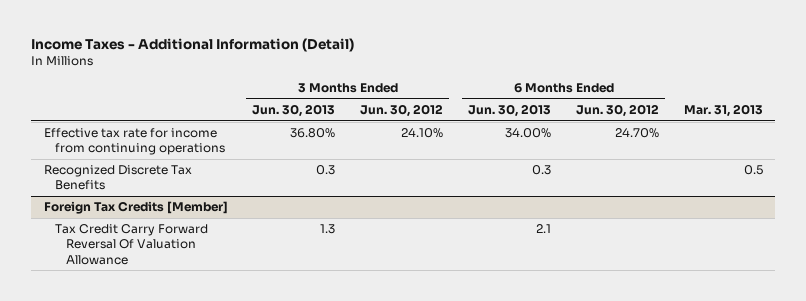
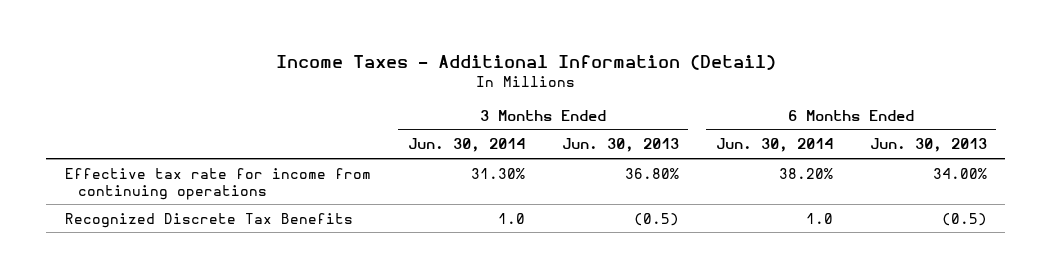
[360,103,444,117] Jun. 30, 2012 -> none
[576,103,660,117] Jun. 30, 2012 -> none
[683,103,763,117] Mar. 31, 2013 -> none
none -> [407,138,525,153] Jun. 30, 2014
none -> [715,138,833,153] Jun. 30, 2014
[43,201,228,215] Foreign Tax Credits [Member] -> none
[54,224,208,265] Tax Credit Carry Forward Reversal Of Valuation Allowance -> none
[316,165,336,176] 0.3 -> [633,212,679,226] (0.5)
[532,165,552,176] 0.3 -> [941,212,987,226] (0.5)

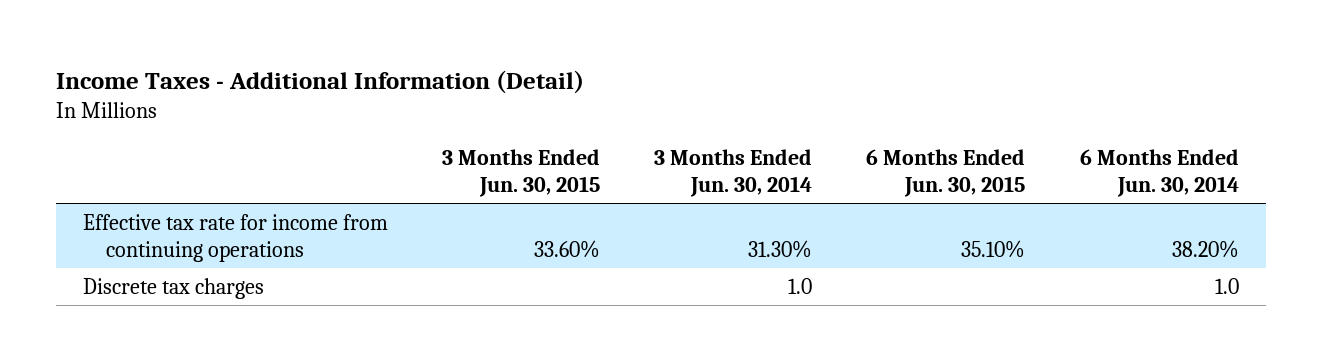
[561,138,679,153] Jun. 30, 2013 -> none
[869,138,987,153] Jun. 30, 2013 -> none
none -> [442,149,601,198] 3 Months Ended Jun. 30, 2015
none -> [866,149,1026,198] 6 Months Ended Jun. 30, 2015
[64,212,353,228] Recognized Discrete Tax Benefits -> [83,277,265,299] Discrete tax charges

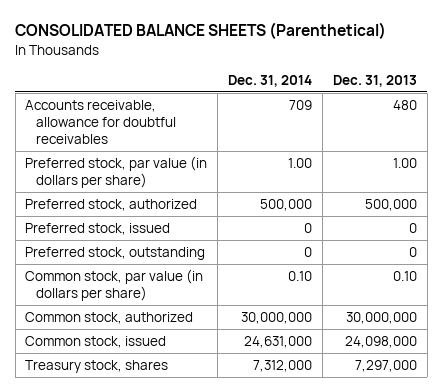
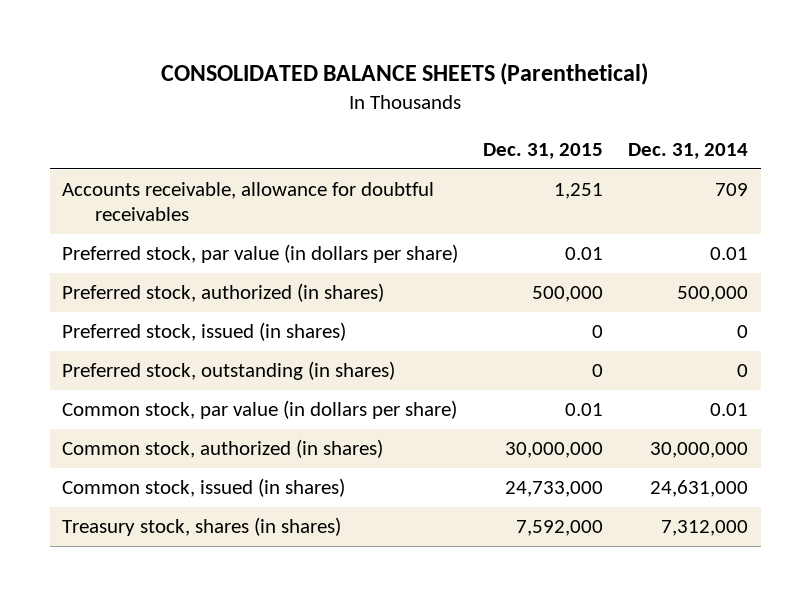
[332,74,417,87] Dec. 31, 2013 -> none
none -> [483,142,604,159] Dec. 31, 2015
[288,157,313,168] 1.00 -> [710,247,749,261] 0.01
[25,198,198,211] Preferred stock, authorized -> [62,283,385,303] Preferred stock, authorized (in shares)
[25,222,171,235] Preferred stock, issued -> [62,322,347,342] Preferred stock, issued (in shares)
[25,246,206,260] Preferred stock, outstanding -> [62,361,396,381] Preferred stock, outstanding (in shares)
[288,270,313,281] 0.10 -> [710,403,749,417] 0.01
[25,311,194,324] Common stock, authorized -> [62,439,384,459] Common stock, authorized (in shares)
[25,335,167,348] Common stock, issued -> [62,478,346,498] Common stock, issued (in shares)
[25,359,169,373] Treasury stock, shares -> [62,517,342,537] Treasury stock, shares (in shares)

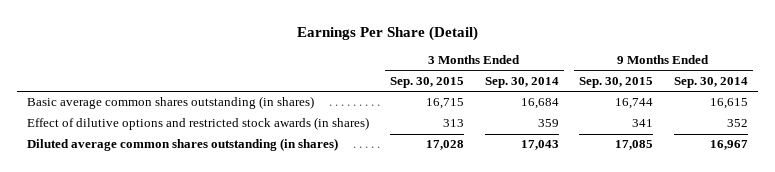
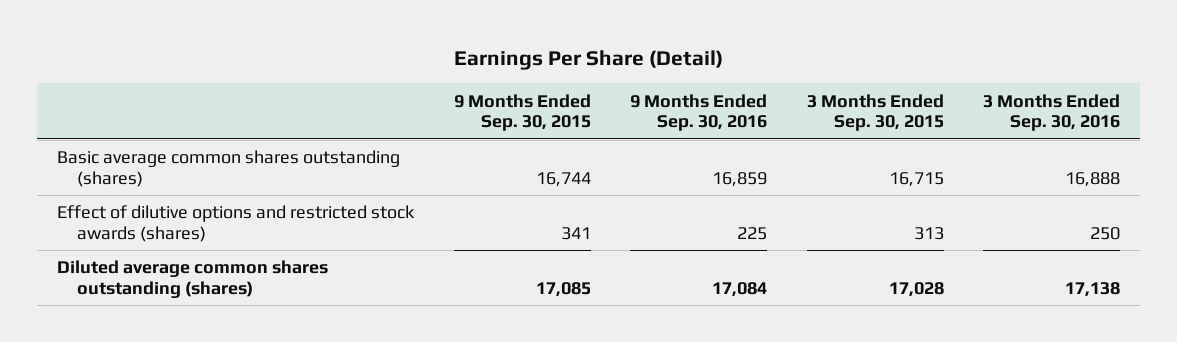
[484,76,559,88] Sep. 30, 2014 -> none
[673,76,748,88] Sep. 30, 2014 -> none
none -> [630,93,768,132] 9 Months Ended Sep. 30, 2016
none -> [983,93,1121,132] 3 Months Ended Sep. 30, 2016
[27,96,315,110] Basic average common shares outstanding (in shares) -> [57,150,401,188] Basic average common shares outstanding (shares)
[27,117,370,131] Effect of dilutive options and restricted stock awards (in shares) -> [57,205,416,243] Effect of dilutive options and restricted stock awards (shares)
[27,138,339,152] Diluted average common shares outstanding (in shares) -> [57,260,329,299] Diluted average common shares outstanding (shares)

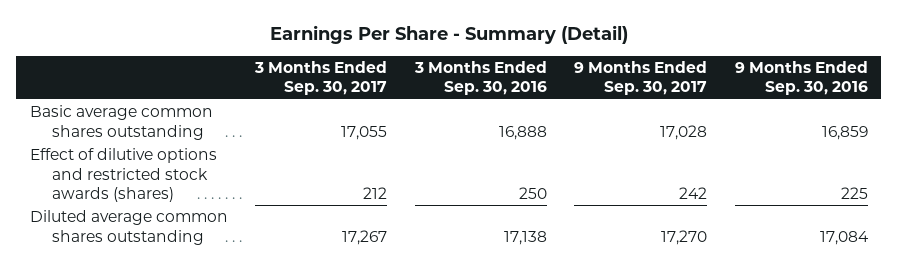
[453,50,723,71] Earnings Per Share (Detail) -> [269,25,628,45] Earnings Per Share - Summary (Detail)
[453,93,591,132] 9 Months Ended Sep. 30, 2015 -> none
[806,93,944,132] 3 Months Ended Sep. 30, 2015 -> none
none -> [254,60,388,96] 3 Months Ended Sep. 30, 2017
none -> [574,60,708,96] 9 Months Ended Sep. 30, 2017
[57,150,401,188] Basic average common shares outstanding (shares) -> [29,105,213,140] Basic average common shares outstanding
[57,260,329,299] Diluted average common shares outstanding (shares) -> [29,210,228,245] Diluted average common shares outstanding

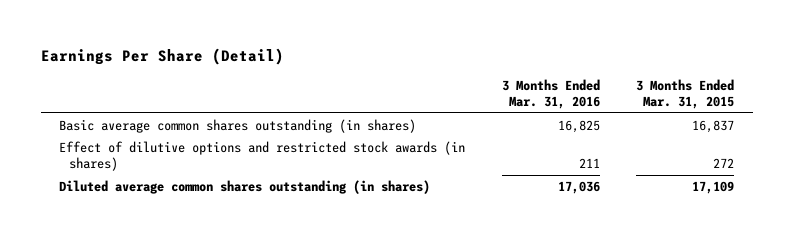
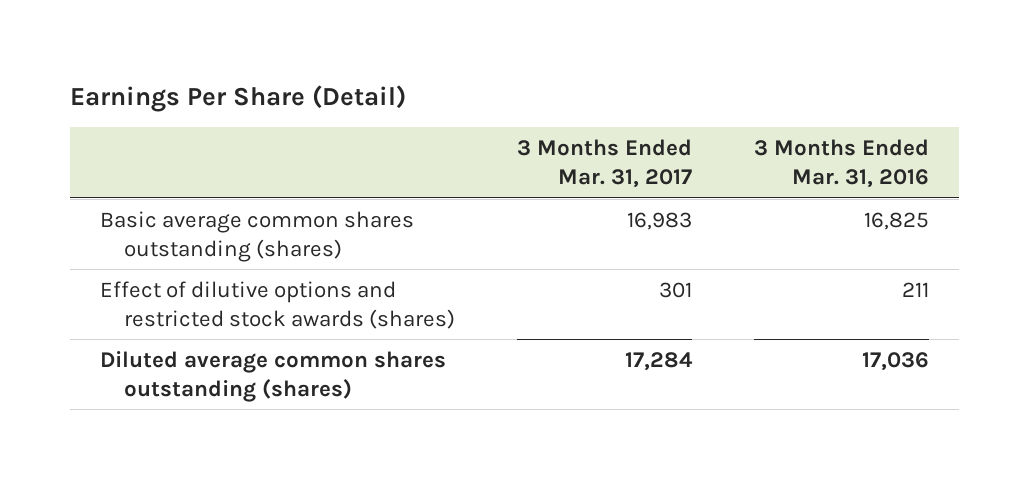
[636,78,735,110] 3 Months Ended Mar. 31, 2015 -> none
none -> [516,138,692,189] 3 Months Ended Mar. 31, 2017
[58,118,416,133] Basic average common shares outstanding (in shares) -> [100,210,415,263] Basic average common shares outstanding (shares)
[58,140,465,172] Effect of dilutive options and restricted stock awards (in shares) -> [100,280,456,330] Effect of dilutive options and restricted stock awards (shares)
[58,179,430,194] Diluted average common shares outstanding (in shares) -> [100,350,447,403] Diluted average common shares outstanding (shares)

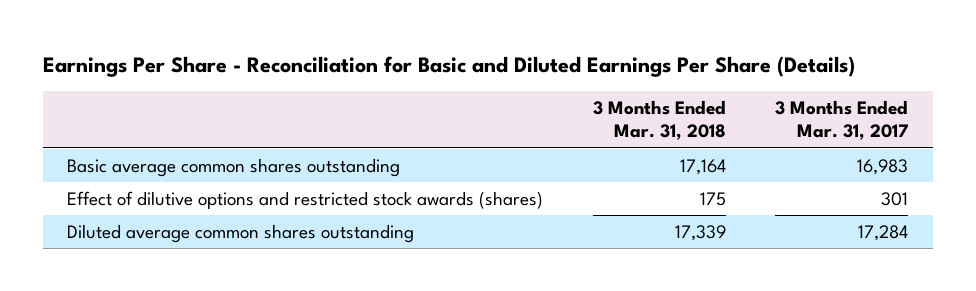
[69,84,406,112] Earnings Per Share (Detail) -> [42,56,855,78] Earnings Per Share - Reconciliation for Basic and Diluted Earnings Per Share (Details)
[753,138,929,189] 3 Months Ended Mar. 31, 2016 -> none
none -> [592,99,726,141] 3 Months Ended Mar. 31, 2018
[100,210,415,263] Basic average common shares outstanding (shares) -> [67,157,401,177] Basic average common shares outstanding
[100,350,447,403] Diluted average common shares outstanding (shares) -> [67,223,415,243] Diluted average common shares outstanding

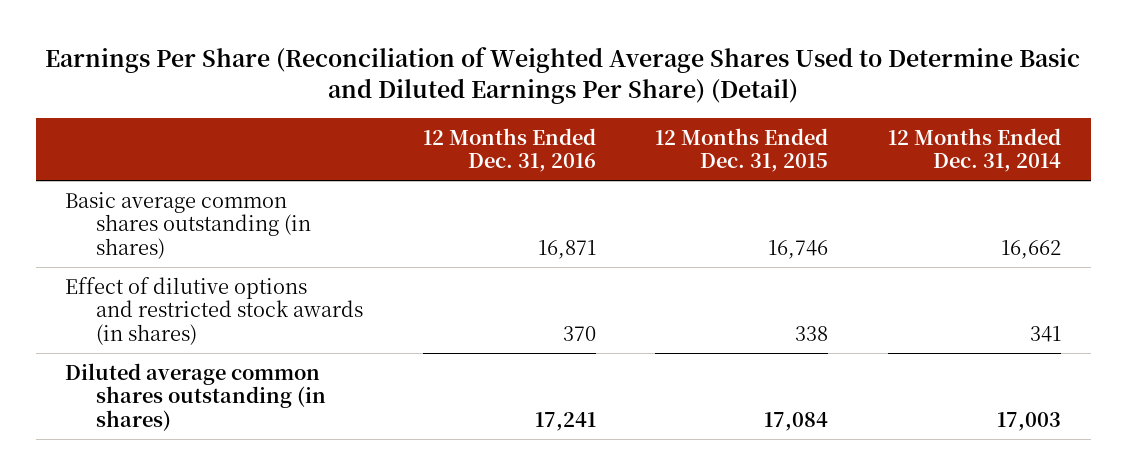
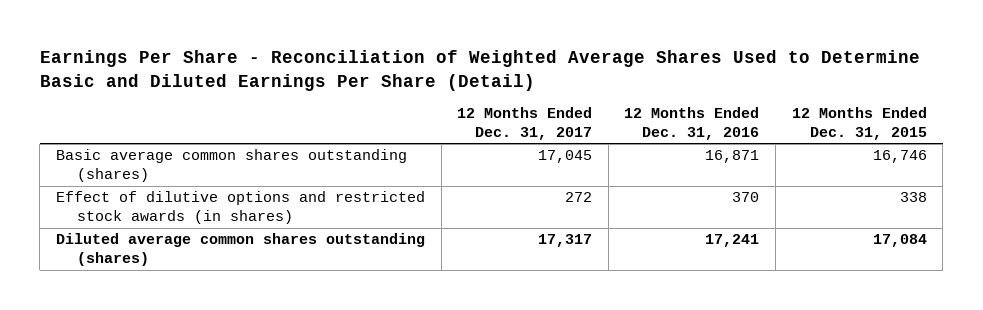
[45,46,1081,105] Earnings Per Share (Reconciliation of Weighted Average Shares Used to Determine Basic and Diluted Earnings Per Share) (Detail) -> [39,50,920,91] Earnings Per Share - Reconciliation of Weighted Average Shares Used to Determine Basic and Diluted Earnings Per Share (Detail)
[887,127,1061,173] 12 Months Ended Dec. 31, 2014 -> none
none -> [457,107,593,140] 12 Months Ended Dec. 31, 2017
[65,191,311,259] Basic average common shares outstanding (in shares) -> [55,149,407,183] Basic average common shares outstanding (shares)
[65,362,326,431] Diluted average common shares outstanding (in shares) -> [55,233,425,267] Diluted average common shares outstanding (shares)

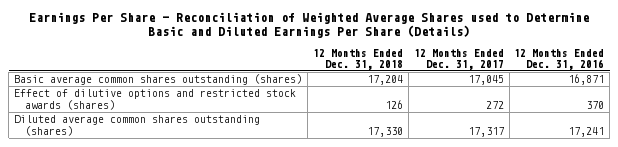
[39,50,920,91] Earnings Per Share - Reconciliation of Weighted Average Shares Used to Determine Basic and Diluted Earnings Per Share (Detail) -> [29,12,590,39] Earnings Per Share - Reconciliation of Weighted Average Shares used to Determine Basic and Diluted Earnings Per Share (Details)
[791,107,927,140] 12 Months Ended Dec. 31, 2015 -> none
none -> [312,48,403,70] 12 Months Ended Dec. 31, 2018
[55,191,425,225] Effect of dilutive options and restricted stock awards (in shares) -> [13,89,296,110] Effect of dilutive options and restricted stock awards (shares)

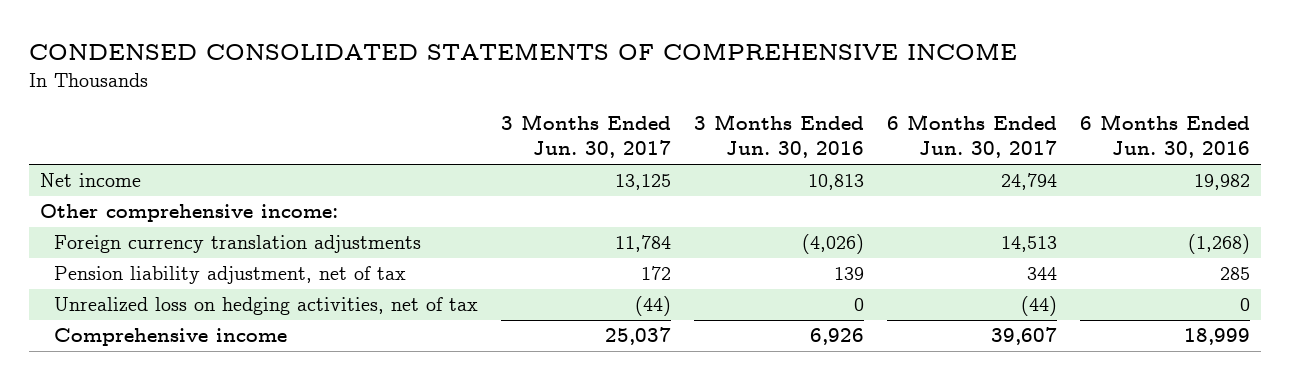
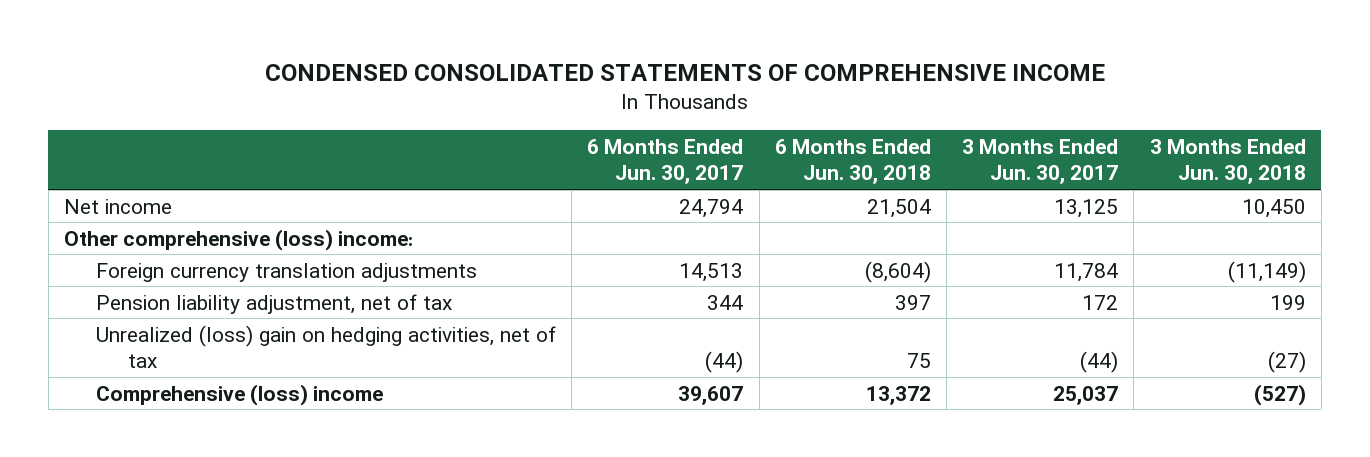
[693,113,864,159] 3 Months Ended Jun. 30, 2016 -> none
[1079,113,1250,159] 6 Months Ended Jun. 30, 2016 -> none
none -> [774,138,931,185] 6 Months Ended Jun. 30, 2018
none -> [1149,138,1306,185] 3 Months Ended Jun. 30, 2018
[40,204,339,223] Other comprehensive income: -> [63,228,413,251] Other comprehensive (loss) income:
[54,297,479,316] Unrealized loss on hedging activities, net of tax -> [96,324,557,369] Unrealized (loss) gain on hedging activities, net of tax
[54,328,288,347] Comprehensive income -> [96,383,384,406] Comprehensive (loss) income

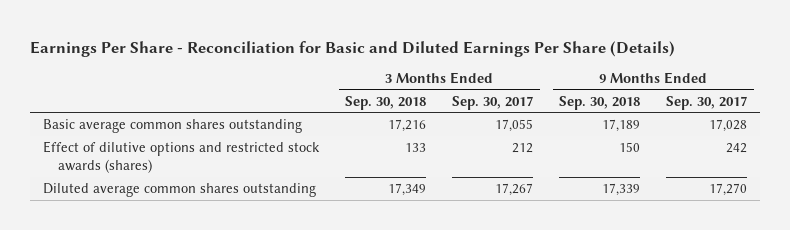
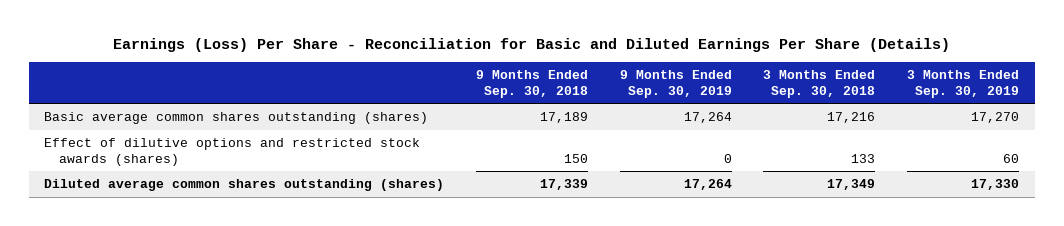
[30,40,676,57] Earnings Per Share - Reconciliation for Basic and Diluted Earnings Per Share (Details) -> [112,37,950,52] Earnings (Loss) Per Share - Reconciliation for Basic and Diluted Earnings Per Share (Details)
[452,95,534,110] Sep. 30, 2017 -> none
[666,95,748,110] Sep. 30, 2017 -> none
none -> [619,70,732,98] 9 Months Ended Sep. 30, 2019
none -> [907,70,1020,98] 3 Months Ended Sep. 30, 2019
[43,118,303,133] Basic average common shares outstanding -> [44,112,429,125] Basic average common shares outstanding (shares)
[43,182,317,197] Diluted average common shares outstanding -> [44,179,445,192] Diluted average common shares outstanding (shares)

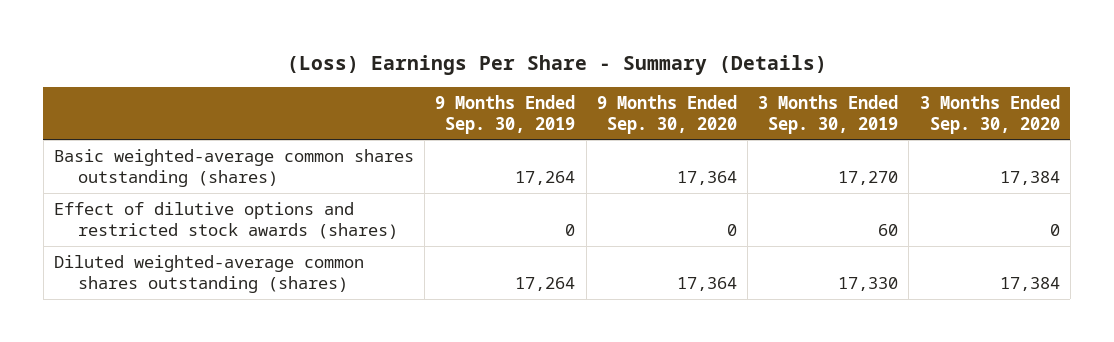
[112,37,950,52] Earnings (Loss) Per Share - Reconciliation for Basic and Diluted Earnings Per Share (Details) -> [286,54,827,75] (Loss) Earnings Per Share - Summary (Details)
[476,70,589,98] 9 Months Ended Sep. 30, 2018 -> none
[763,70,876,98] 3 Months Ended Sep. 30, 2018 -> none
none -> [596,94,737,134] 9 Months Ended Sep. 30, 2020
none -> [919,94,1060,134] 3 Months Ended Sep. 30, 2020
[44,112,429,125] Basic average common shares outstanding (shares) -> [54,148,415,187] Basic weighted-average common shares outstanding (shares)
[44,179,445,192] Diluted average common shares outstanding (shares) -> [54,254,365,293] Diluted weighted-average common shares outstanding (shares)

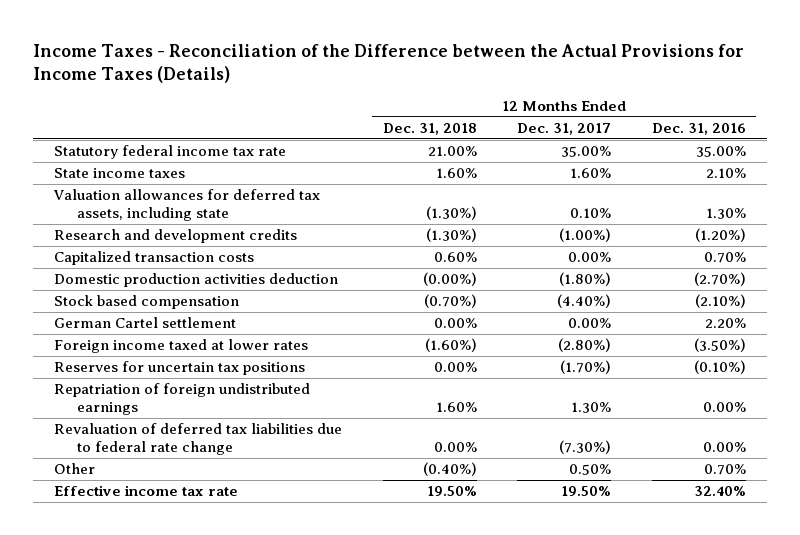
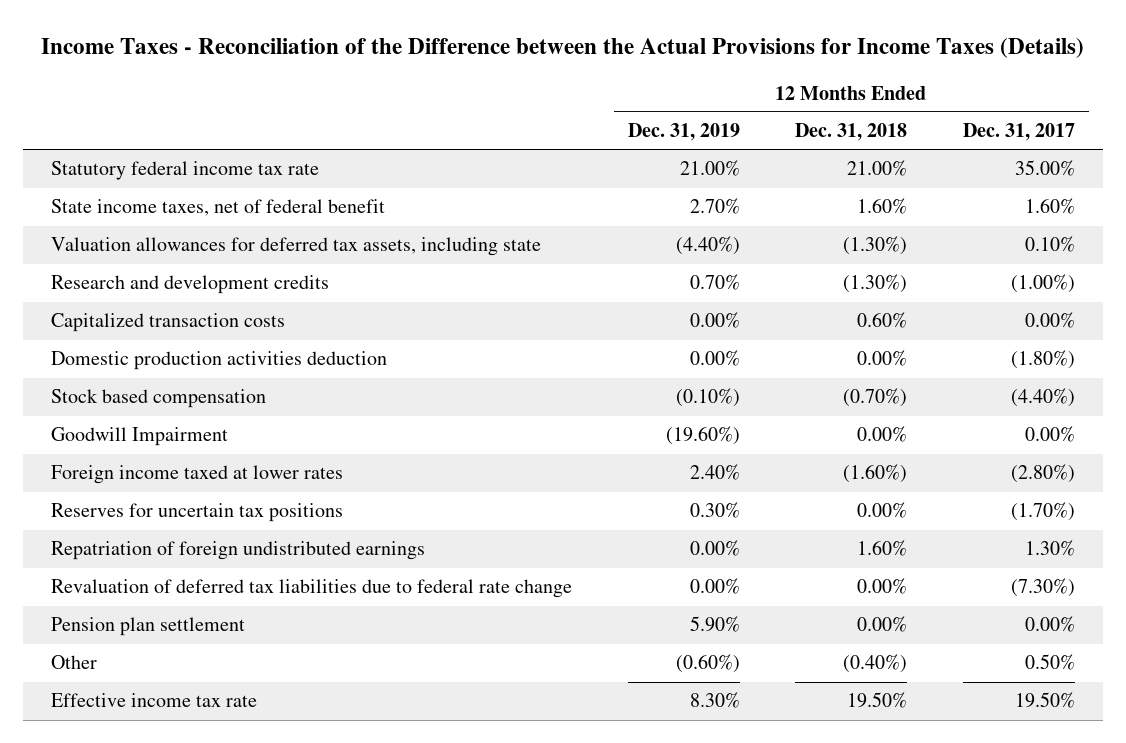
[652,123,747,136] Dec. 31, 2016 -> none
none -> [627,123,740,142] Dec. 31, 2019
[53,168,185,179] State income taxes -> [50,199,385,217] State income taxes, net of federal benefit
[422,272,477,287] (0.00%) -> [857,350,908,367] 0.00%
[53,317,236,329] German Cartel settlement -> [50,427,228,447] Goodwill Impairment
none -> [50,617,245,637] Pension plan settlement

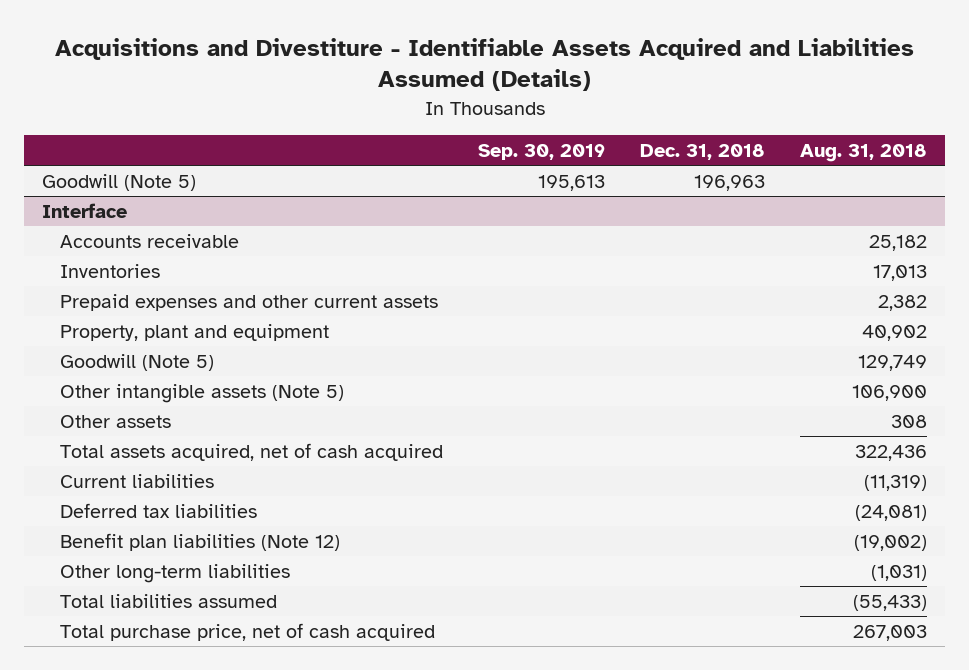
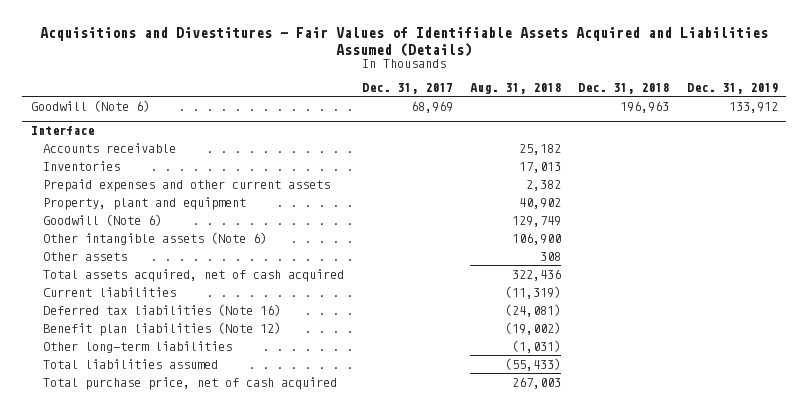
[54,37,914,92] Acquisitions and Divestiture - Identifiable Assets Acquired and Liabilities Assumed (Details) -> [40,27,769,57] Acquisitions and Divestitures - Fair Values of Identifiable Assets Acquired and Liabilities Assumed (Details)
[478,143,606,160] Sep. 30, 2019 -> none
none -> [361,83,453,95] Dec. 31, 2017
none -> [686,83,778,95] Dec. 31, 2019
[41,174,196,192] Goodwill (Note 5) -> [31,99,151,112] Goodwill (Note 6)
[60,354,215,372] Goodwill (Note 5) -> [43,213,163,226] Goodwill (Note 6)
[60,384,345,404] Other intangible assets (Note 5) -> [43,231,268,245] Other intangible assets (Note 6)
[60,503,258,519] Deferred tax liabilities -> [43,303,282,316] Deferred tax liabilities (Note 16)

